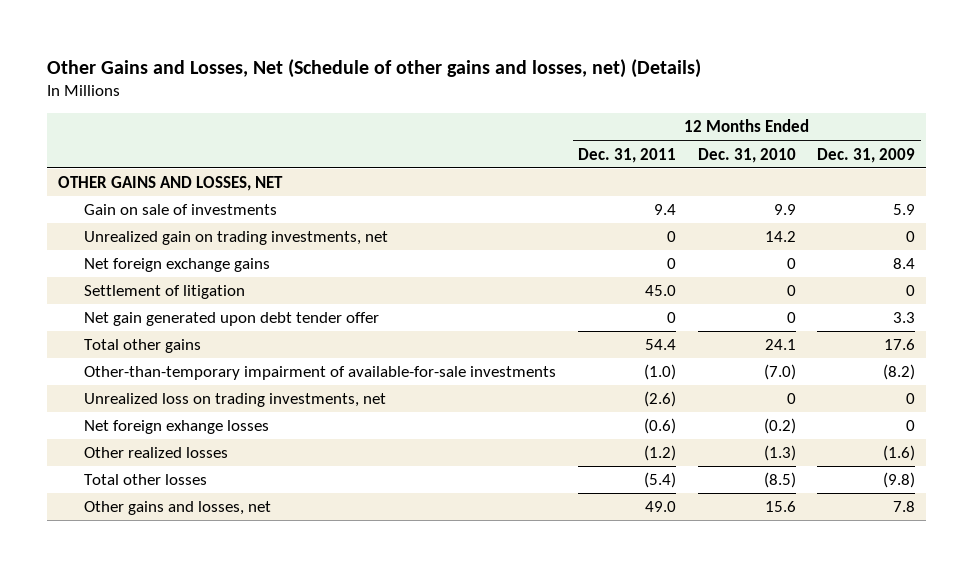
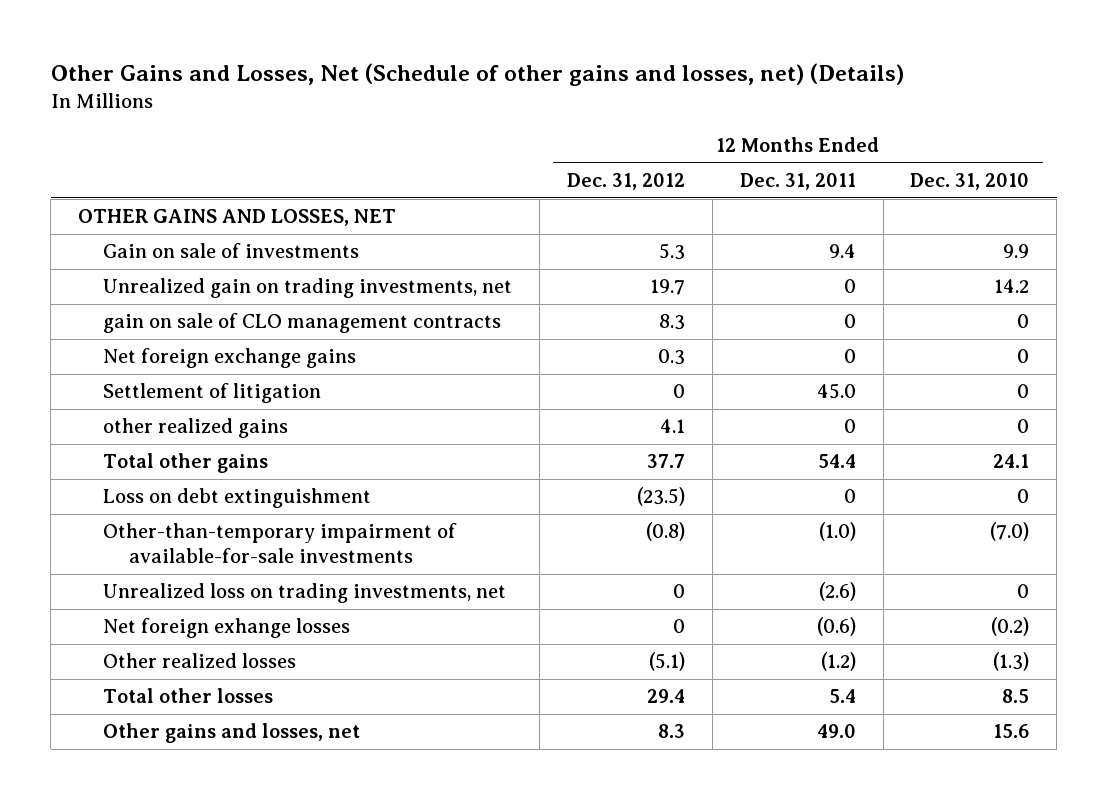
[817,147,916,163] Dec. 31, 2009 -> none
none -> [567,173,686,191] Dec. 31, 2012
none -> [103,313,502,334] gain on sale of CLO management contracts
[84,312,380,327] Net gain generated upon debt tender offer -> none
none -> [103,418,289,439] other realized gains
none -> [103,488,372,509] Loss on debt extinguishment
[643,472,676,489] (5.4) -> [828,689,856,704] 5.4
[763,472,796,489] (8.5) -> [1002,689,1030,704] 8.5

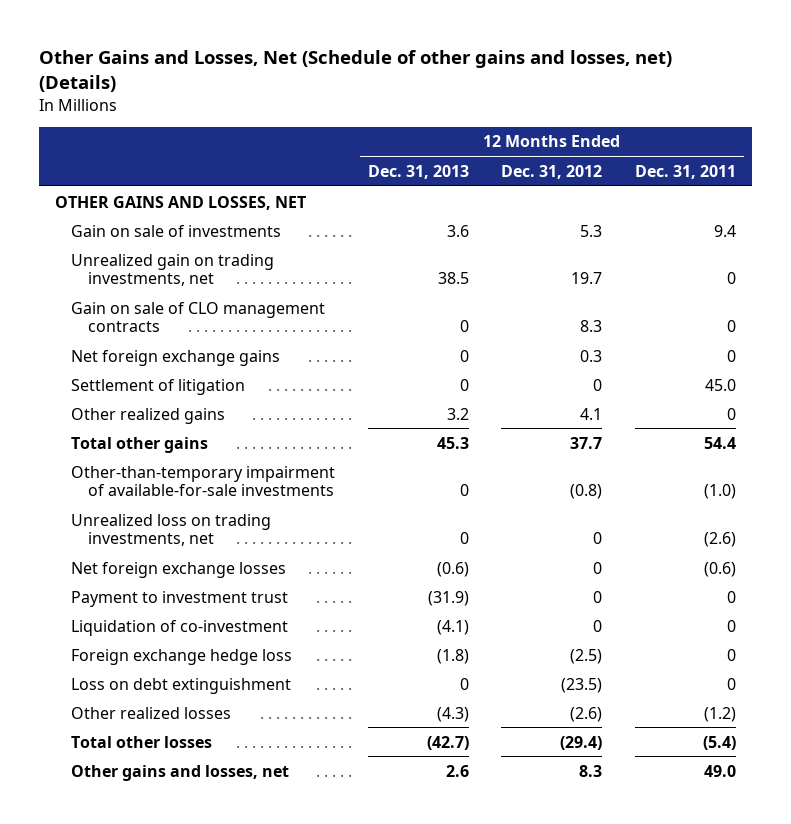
[910,173,1030,191] Dec. 31, 2010 -> none
none -> [367,164,469,179] Dec. 31, 2013
[103,313,502,334] gain on sale of CLO management contracts -> [71,301,326,333] Gain on sale of CLO management contracts
[103,418,289,439] other realized gains -> [71,407,226,424] Other realized gains
[103,618,351,639] Net foreign exhange losses -> [71,561,287,578] Net foreign exchange losses
none -> [71,590,289,607] Payment to investment trust
none -> [71,619,289,636] Liquidation of co-investment
none -> [71,648,293,665] Foreign exchange hedge loss
[103,488,372,509] Loss on debt extinguishment -> [71,677,292,694] Loss on debt extinguishment
[649,652,686,672] (5.1) -> [570,706,603,722] (2.6)
[647,689,686,704] 29.4 -> [560,735,603,750] (29.4)
[828,689,856,704] 5.4 -> [702,735,736,750] (5.4)

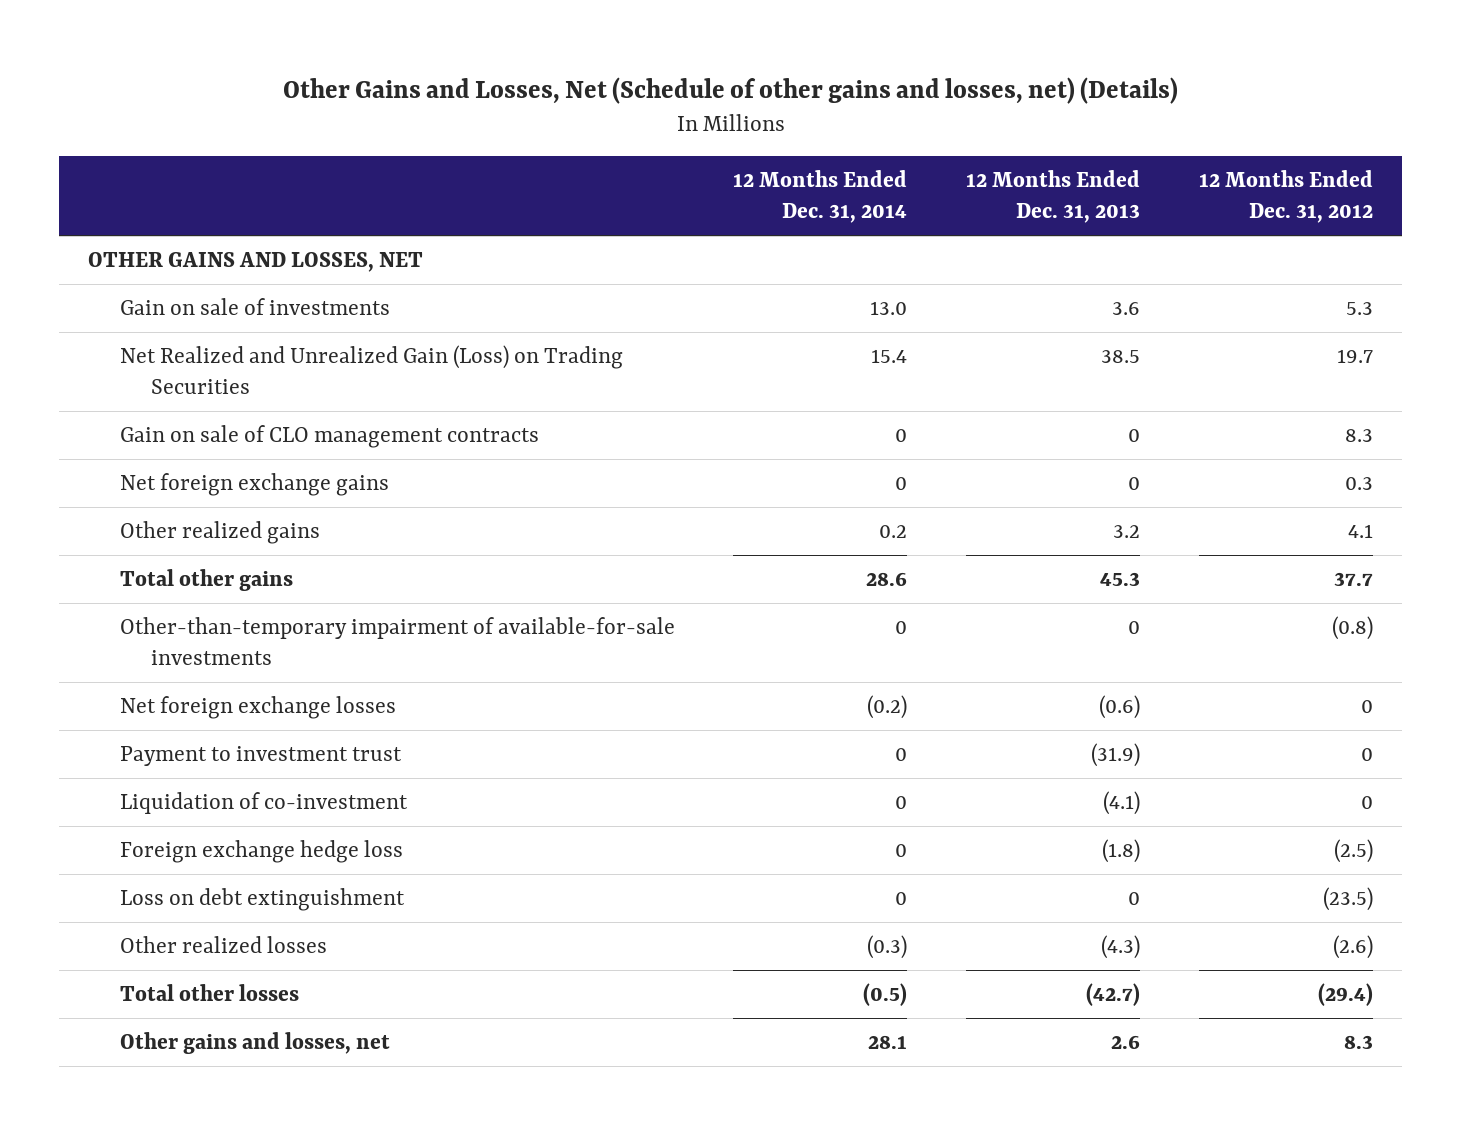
[634,164,736,179] Dec. 31, 2011 -> none
none -> [733,170,908,224] 12 Months Ended Dec. 31, 2014
[71,253,275,287] Unrealized gain on trading investments, net -> [119,345,623,395] Net Realized and Unrealized Gain (Loss) on Trading Securities
[71,378,246,395] Settlement of litigation -> none
[71,513,272,547] Unrealized loss on trading investments, net -> none

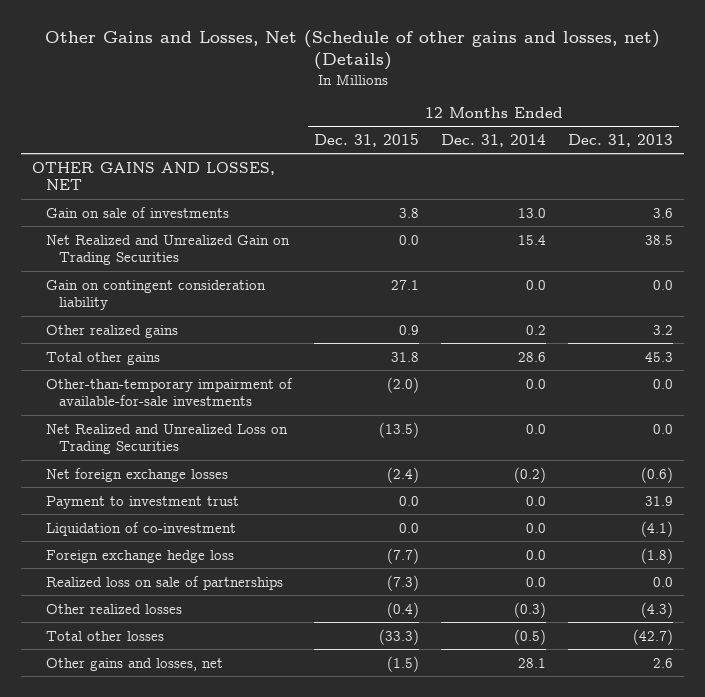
[1198,170,1373,224] 12 Months Ended Dec. 31, 2012 -> none
none -> [313,133,419,147] Dec. 31, 2015
[119,425,539,449] Gain on sale of CLO management contracts -> none
[119,473,389,497] Net foreign exchange gains -> none
[119,345,623,395] Net Realized and Unrealized Gain (Loss) on Trading Securities -> [45,234,290,266] Net Realized and Unrealized Gain on Trading Securities
none -> [45,279,266,311] Gain on contingent consideration liability
[895,621,908,635] 0 -> [526,378,547,389] 0.0
[1128,621,1141,635] 0 -> [653,378,674,389] 0.0
none -> [45,423,288,455] Net Realized and Unrealized Loss on Trading Securities
[119,888,405,912] Loss on debt extinguishment -> none
[895,748,908,762] 0 -> [526,495,547,506] 0.0
[1091,743,1141,768] (31.9) -> [645,495,674,506] 31.9
[895,796,908,810] 0 -> [526,522,547,533] 0.0
[895,844,908,858] 0 -> [526,549,547,560] 0.0
none -> [45,575,283,590] Realized loss on sale of partnerships

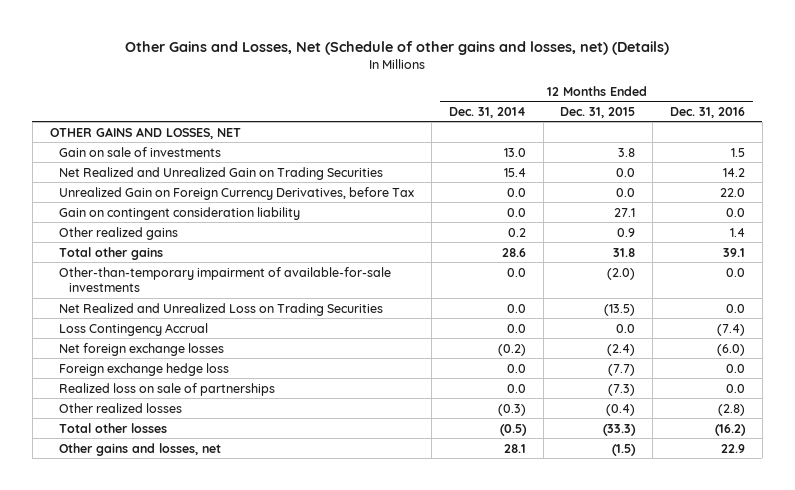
[568,133,674,147] Dec. 31, 2013 -> none
none -> [669,106,745,118] Dec. 31, 2016
none -> [59,186,415,200] Unrealized Gain on Foreign Currency Derivatives, before Tax
none -> [59,322,209,336] Loss Contingency Accrual
[45,495,239,509] Payment to investment trust -> none
[45,521,236,536] Liquidation of co-investment -> none

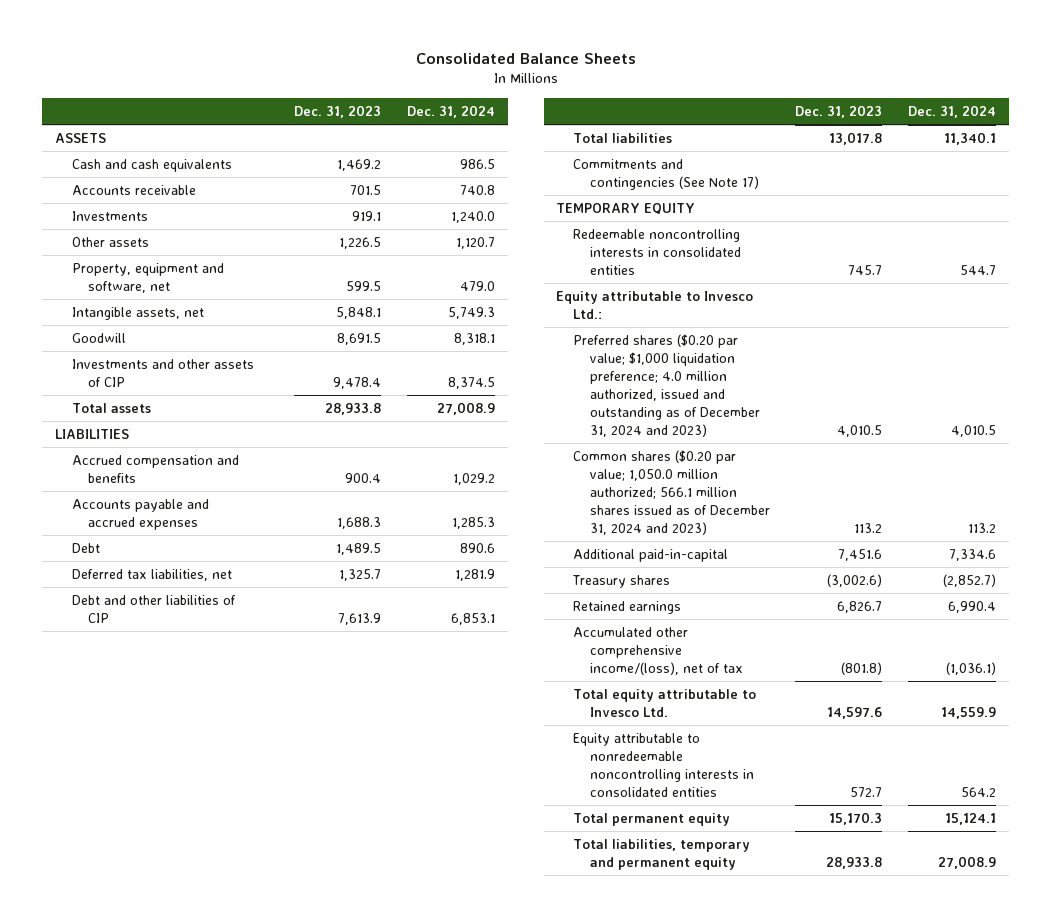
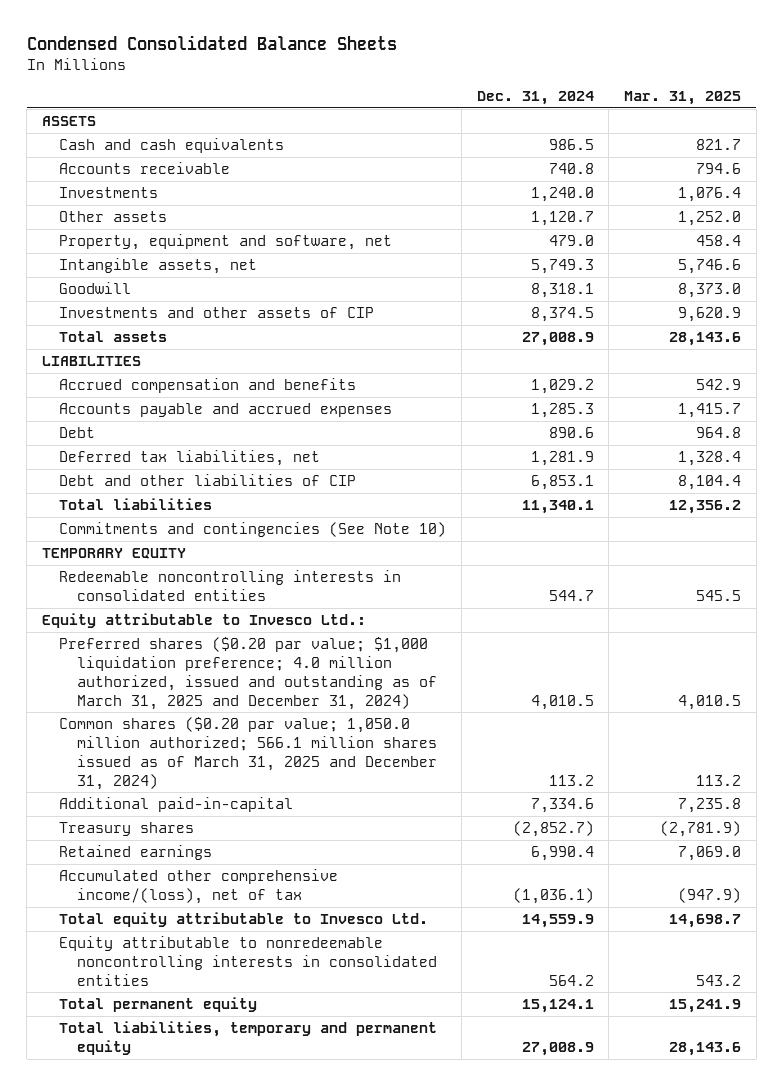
[415,53,636,65] Consolidated Balance Sheets -> [26,34,397,50] Condensed Consolidated Balance Sheets
[294,104,382,118] Dec. 31, 2023 -> none
none -> [624,91,742,106] Mar. 31, 2025
[573,159,759,191] Commitments and contingencies (See Note 17) -> [59,521,447,537] Commitments and contingencies (See Note 10)
[573,334,760,438] Preferred shares ($0.20 par value; $1,000 liquidation preference; 4.0 million authorized, issued and outstanding as of December 31, 2024 and 2023) -> [59,636,437,710] Preferred shares ($0.20 par value; $1,000 liquidation preference; 4.0 million authorized, issued and outstanding as of March 31, 2025 and December 31, 2024)
[573,450,770,536] Common shares ($0.20 par value; 1,050.0 million authorized; 566.1 million shares issued as of December 31, 2024 and 2023) -> [59,716,437,790] Common shares ($0.20 par value; 1,050.0 million authorized; 566.1 million shares issued as of March 31, 2025 and December 31, 2024)

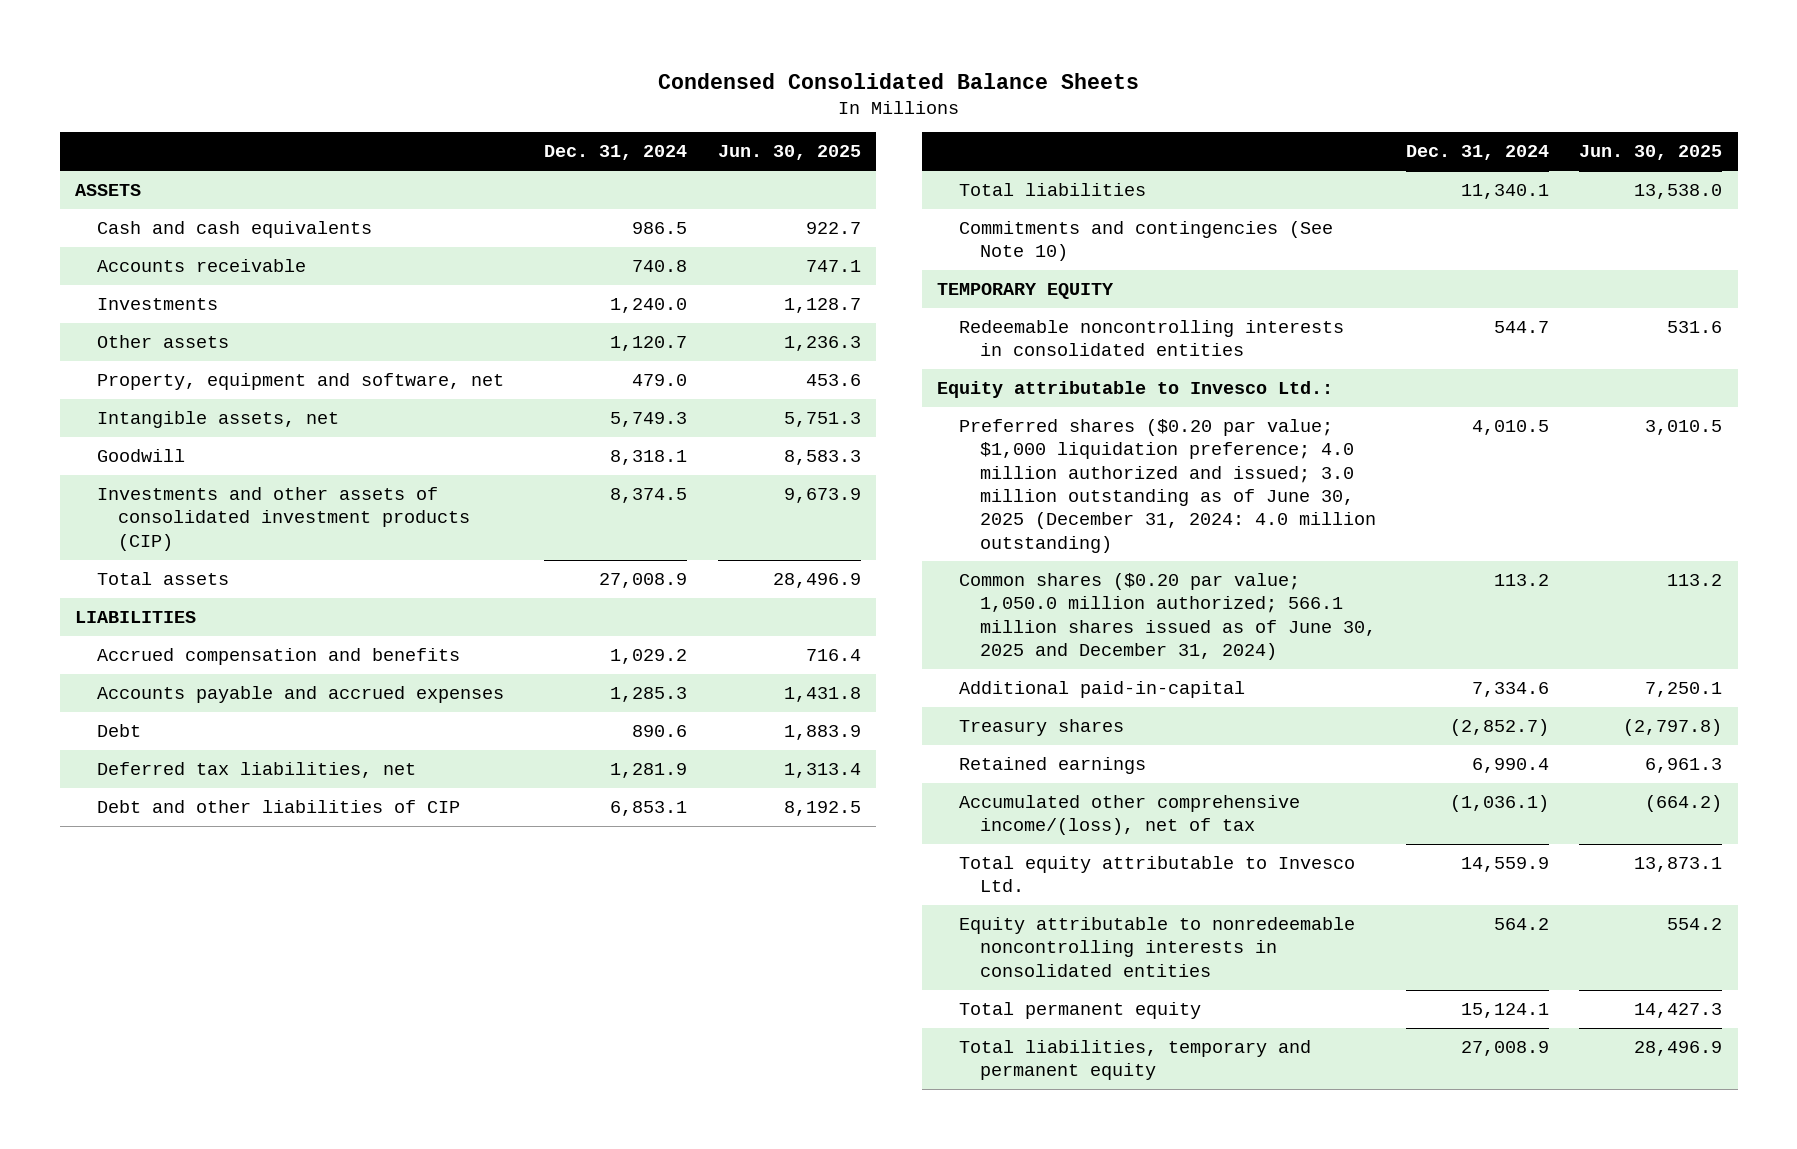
[624,91,742,106] Mar. 31, 2025 -> none
none -> [717,145,861,161] Jun. 30, 2025
[59,306,375,318] Investments and other assets of CIP -> [96,487,471,551] Investments and other assets of consolidated investment products (CIP)
[59,636,437,710] Preferred shares ($0.20 par value; $1,000 liquidation preference; 4.0 million authorized, issued and outstanding as of March 31, 2025 and December 31, 2024) -> [958,419,1377,553] Preferred shares ($0.20 par value; $1,000 liquidation preference; 4.0 million authorized and issued; 3.0 million outstanding as of June 30, 2025 (December 31, 2024: 4.0 million outstanding)
[59,716,437,790] Common shares ($0.20 par value; 1,050.0 million authorized; 566.1 million shares issued as of March 31, 2025 and December 31, 2024) -> [958,573,1377,660] Common shares ($0.20 par value; 1,050.0 million authorized; 566.1 million shares issued as of June 30, 2025 and December 31, 2024)

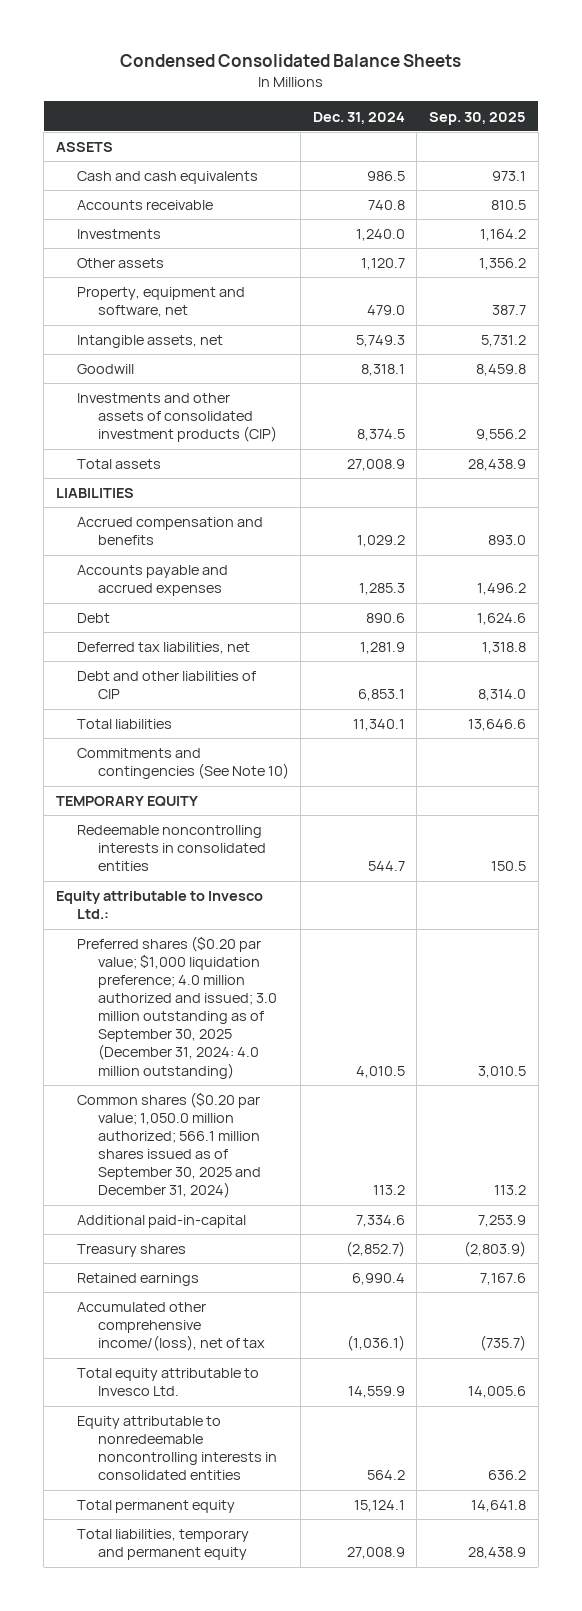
[717,145,861,161] Jun. 30, 2025 -> none
none -> [429,111,527,125] Sep. 30, 2025
[958,419,1377,553] Preferred shares ($0.20 par value; $1,000 liquidation preference; 4.0 million authorized and issued; 3.0 million outstanding as of June 30, 2025 (December 31, 2024: 4.0 million outstanding) -> [76,936,277,1079] Preferred shares ($0.20 par value; $1,000 liquidation preference; 4.0 million authorized and issued; 3.0 million outstanding as of September 30, 2025 (December 31, 2024: 4.0 million outstanding)
[958,573,1377,660] Common shares ($0.20 par value; 1,050.0 million authorized; 566.1 million shares issued as of June 30, 2025 and December 31, 2024) -> [76,1092,261,1199] Common shares ($0.20 par value; 1,050.0 million authorized; 566.1 million shares issued as of September 30, 2025 and December 31, 2024)

